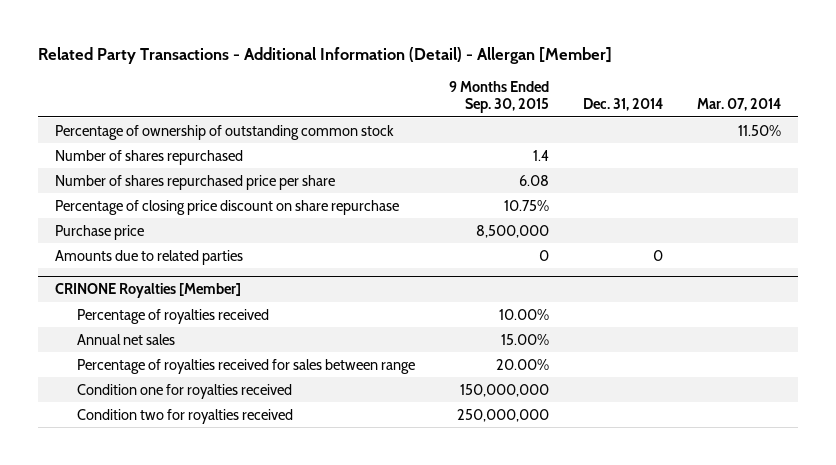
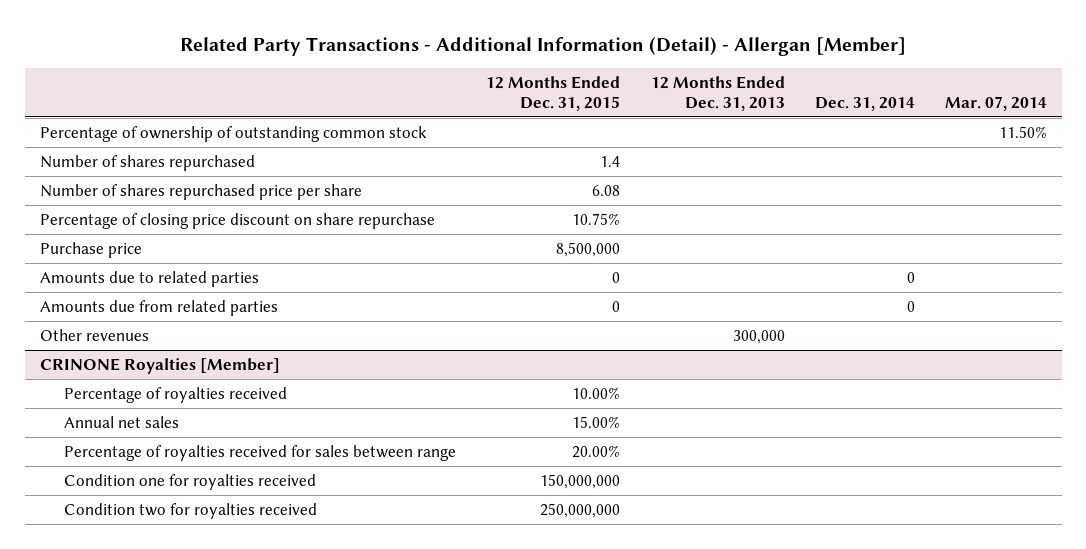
[449,81,550,114] 9 Months Ended Sep. 30, 2015 -> none
none -> [486,76,621,112] 12 Months Ended Dec. 31, 2015
none -> [650,76,785,112] 12 Months Ended Dec. 31, 2013
none -> [39,299,278,316] Amounts due from related parties
none -> [39,328,149,341] Other revenues

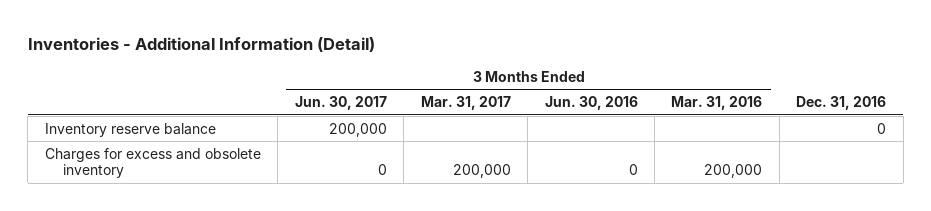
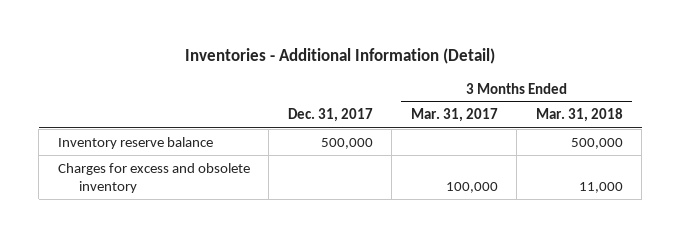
[294,96,387,111] Jun. 30, 2017 -> none
[544,96,638,111] Jun. 30, 2016 -> none
[671,96,763,111] Mar. 31, 2016 -> none
[796,96,887,111] Dec. 31, 2016 -> none
none -> [287,108,373,123] Dec. 31, 2017
none -> [535,108,623,123] Mar. 31, 2018
[452,164,511,179] 200,000 -> [445,181,498,193] 100,000

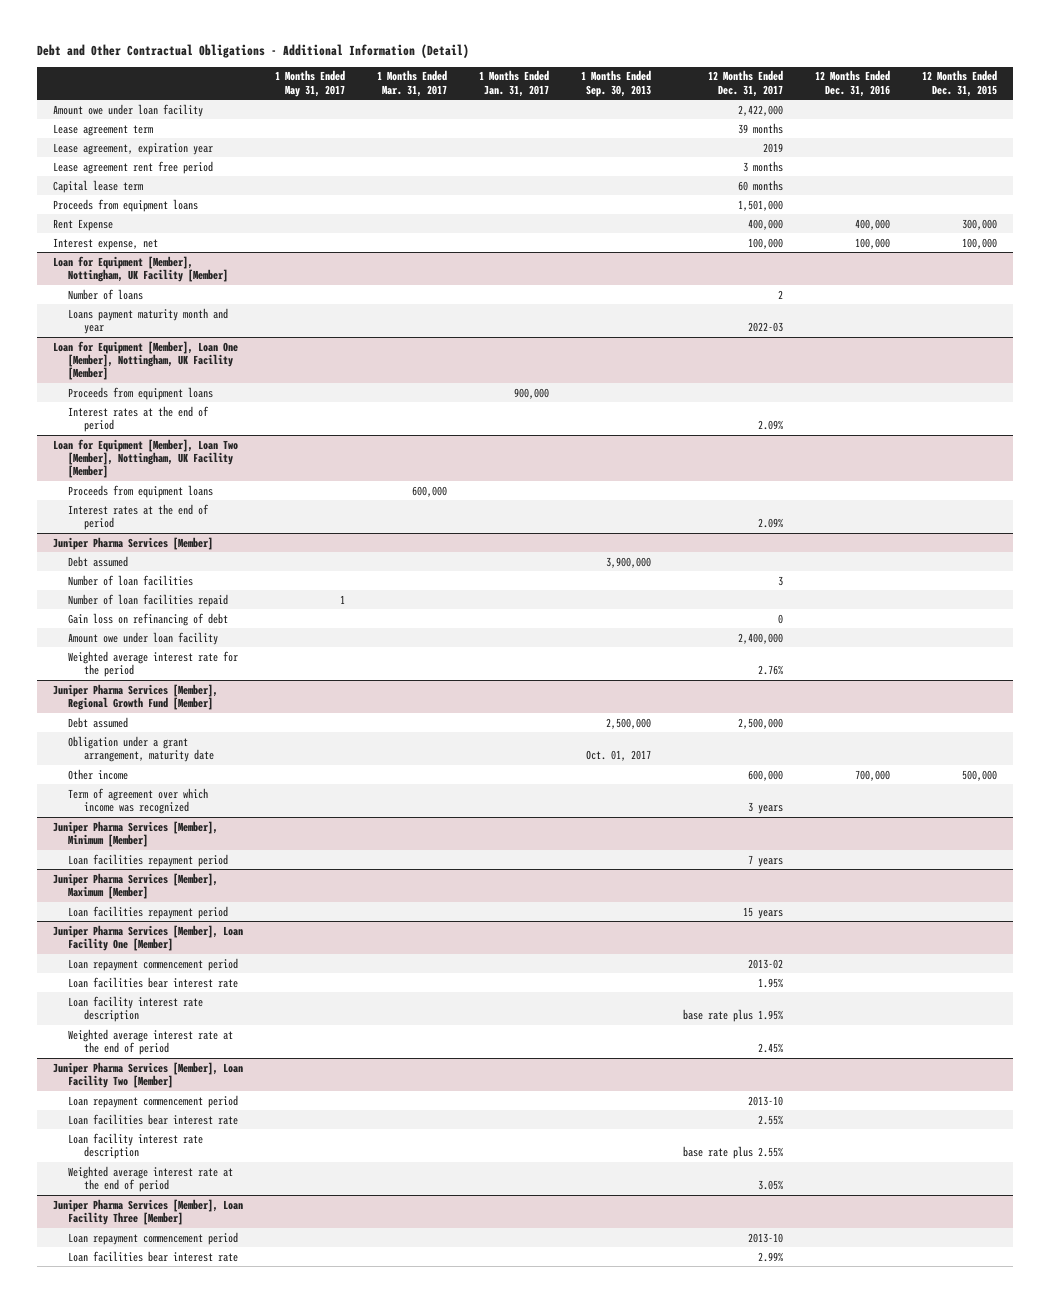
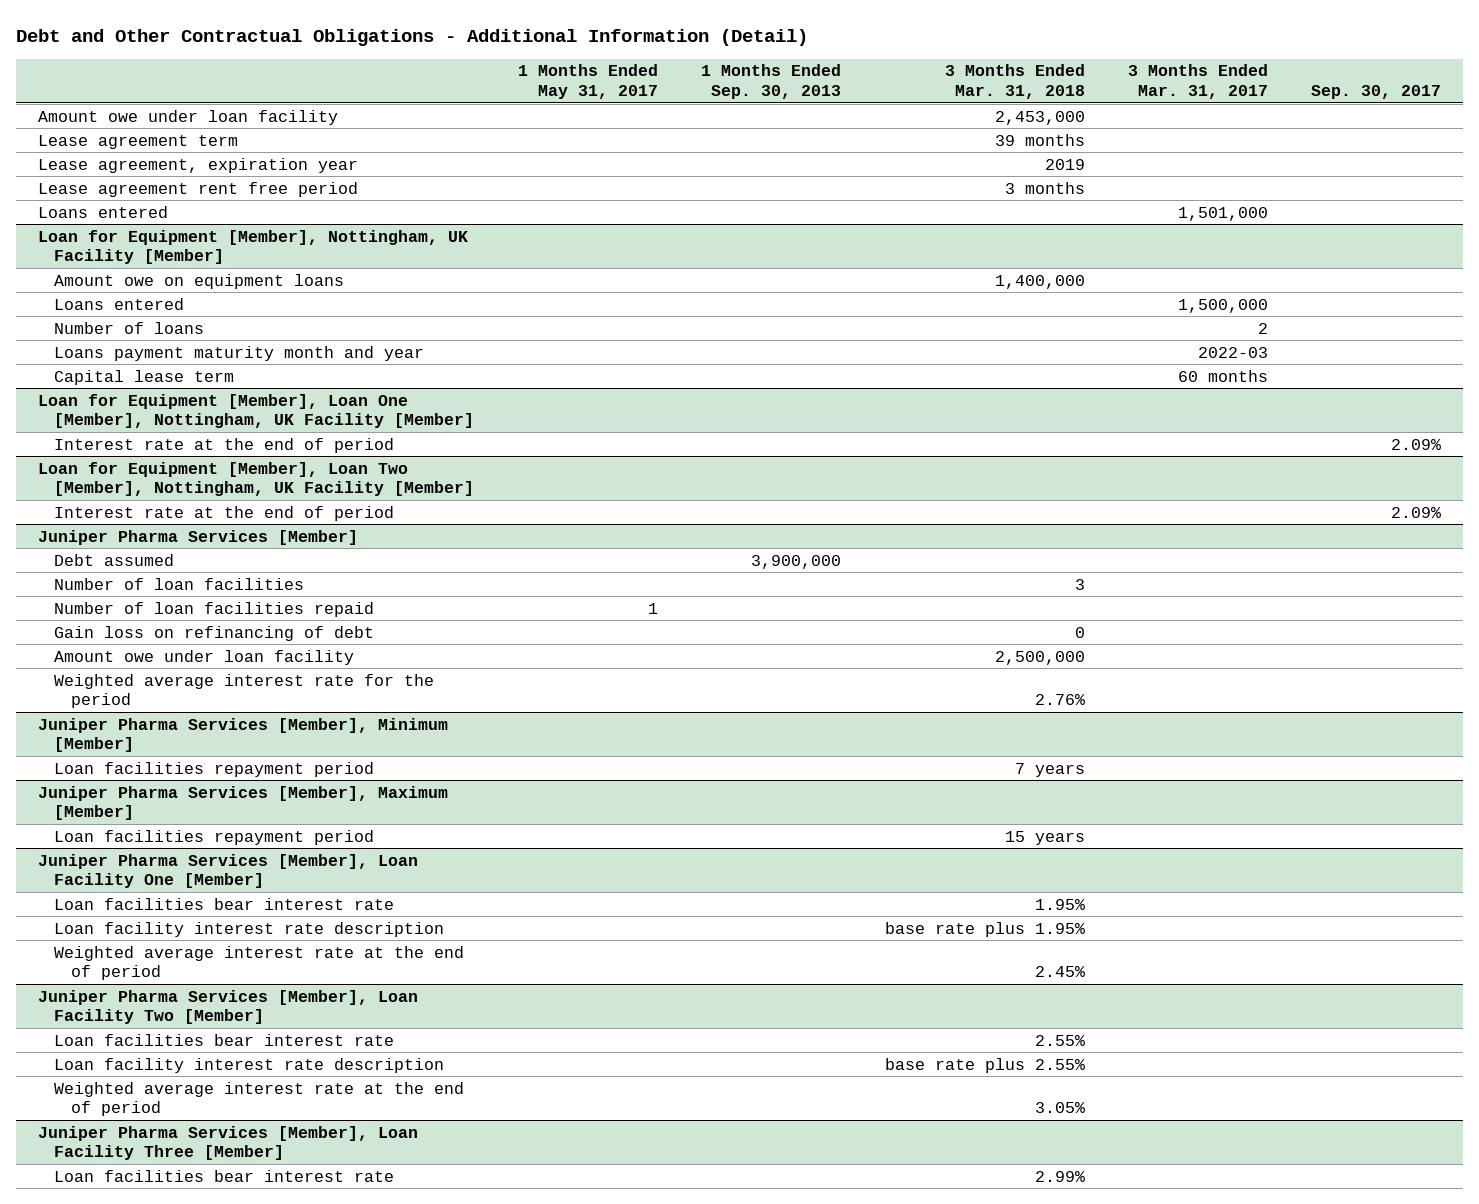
[377,70,448,97] 1 Months Ended Mar. 31, 2017 -> none
[479,70,550,97] 1 Months Ended Jan. 31, 2017 -> none
[708,70,784,97] 12 Months Ended Dec. 31, 2017 -> none
[815,70,891,97] 12 Months Ended Dec. 31, 2016 -> none
[921,70,997,97] 12 Months Ended Dec. 31, 2015 -> none
none -> [944,64,1085,99] 3 Months Ended Mar. 31, 2018
none -> [1128,64,1269,99] 3 Months Ended Mar. 31, 2017
none -> [1311,84,1442,99] Sep. 30, 2017
[53,179,144,193] Capital lease term -> none
[53,198,199,212] Proceeds from equipment loans -> none
[53,218,114,231] Rent Expense -> none
[53,237,159,250] Interest expense, net -> none
none -> [37,205,168,218] Loans entered
none -> [54,273,345,289] Amount owe on equipment loans
none -> [54,297,185,310] Loans entered
none -> [54,369,235,385] Capital lease term
[68,386,214,400] Proceeds from equipment loans -> none
[68,405,210,433] Interest rates at the end of period -> [54,437,395,453] Interest rate at the end of period
[68,484,214,498] Proceeds from equipment loans -> none
[68,503,210,531] Interest rates at the end of period -> [54,505,395,521] Interest rate at the end of period
[53,683,219,711] Juniper Pharma Services [Member], Regional Growth Fund [Member] -> none
[68,716,129,728] Debt assumed -> none
[68,735,214,763] Obligation under a grant arrangement, maturity date -> none
[68,768,129,780] Other income -> none
[68,787,209,815] Term of agreement over which income was recognized -> none
[68,957,239,971] Loan repayment commencement period -> none
[68,1094,239,1108] Loan repayment commencement period -> none
[68,1231,239,1245] Loan repayment commencement period -> none

